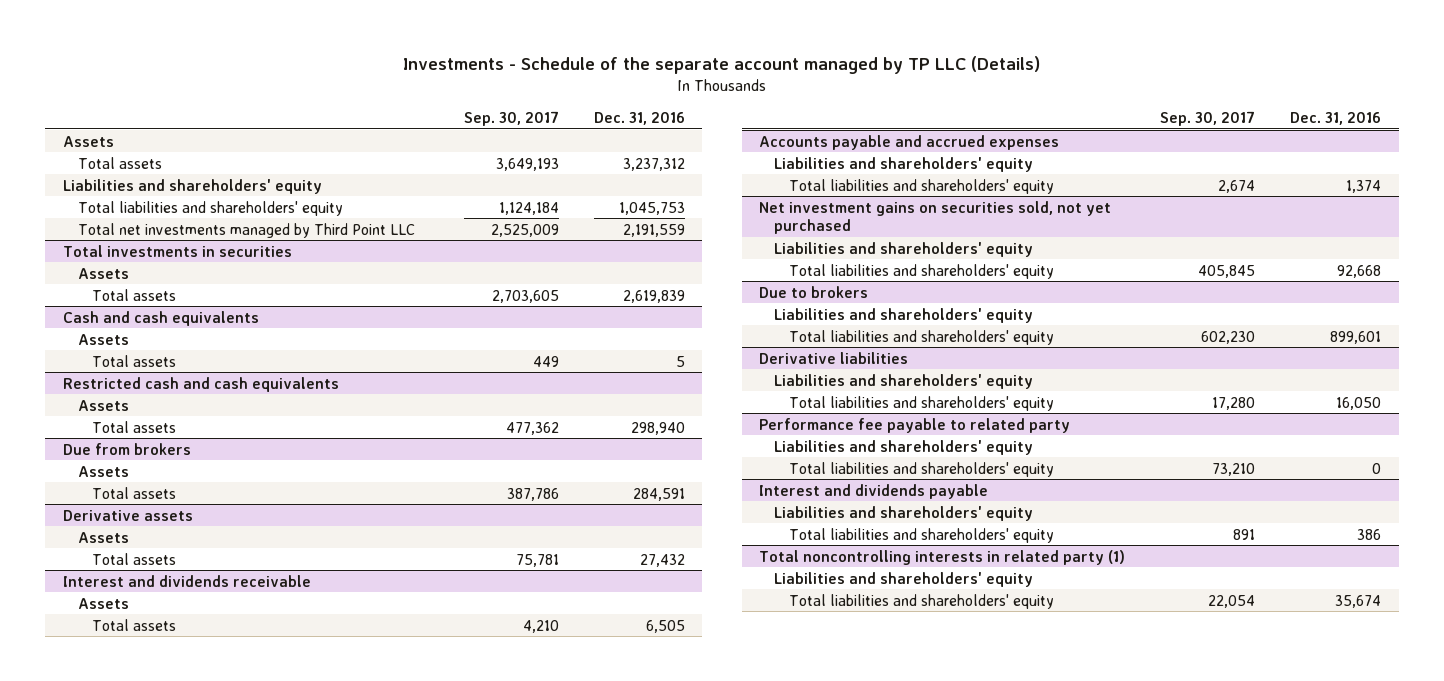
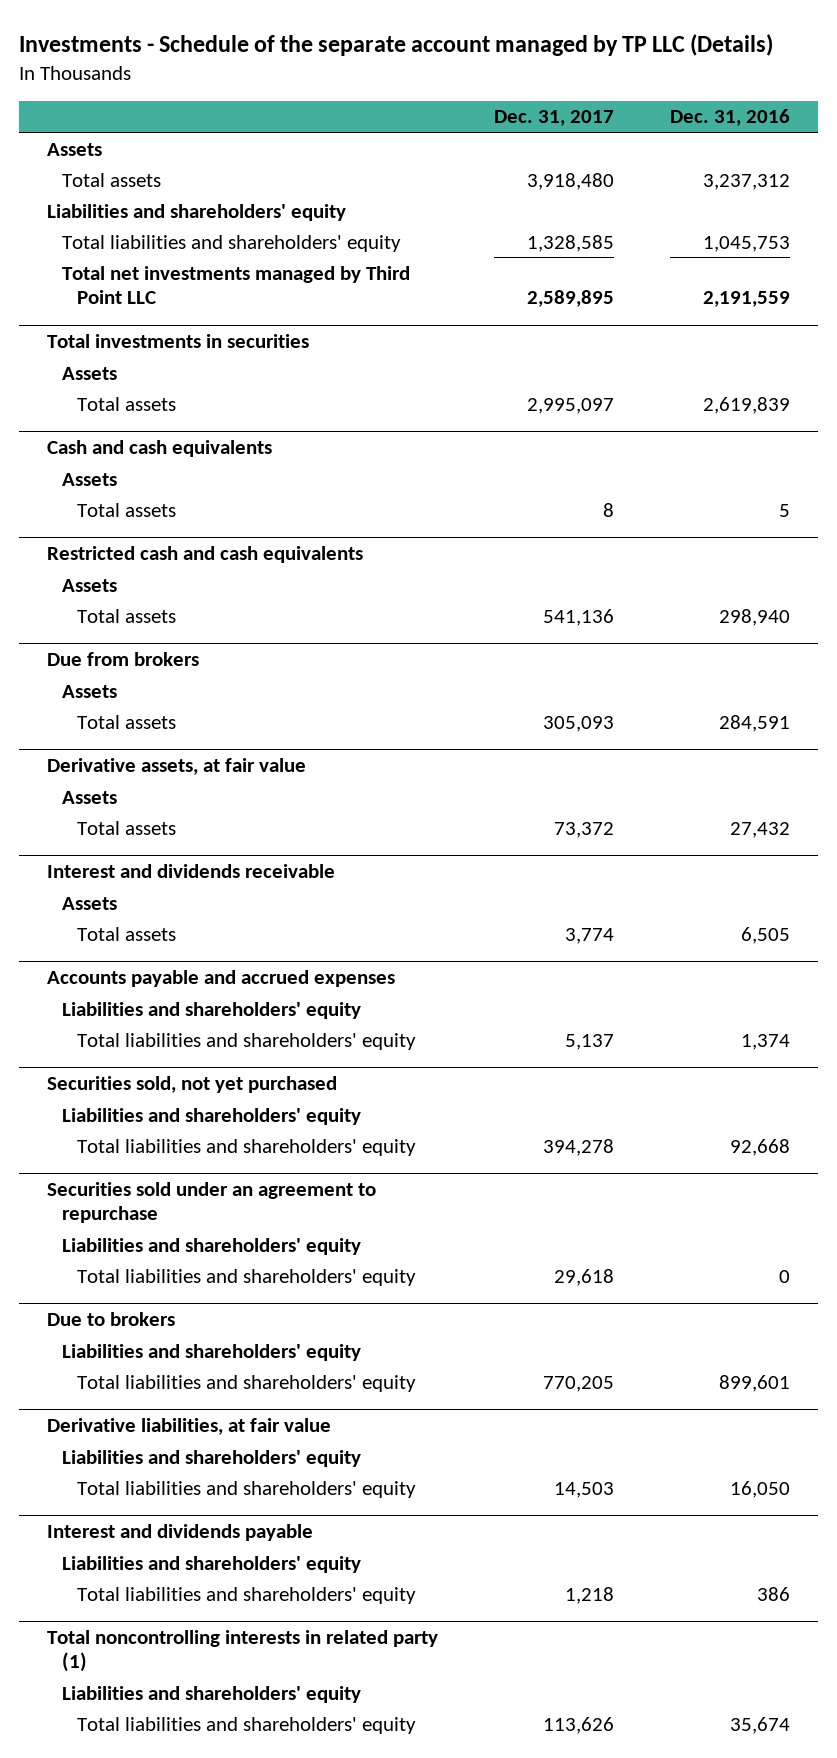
[463,110,559,126] Sep. 30, 2017 -> none
none -> [494,110,615,127] Dec. 31, 2017
[62,509,193,521] Derivative assets -> [47,757,307,775] Derivative assets, at fair value
[759,200,1112,235] Net investment gains on securities sold, not yet purchased -> [47,1075,338,1093] Securities sold, not yet purchased
none -> [47,1181,377,1224] Securities sold under an agreement to repurchase
none -> [61,1237,361,1255] Liabilities and shareholders' equity
none -> [76,1268,416,1286] Total liabilities and shareholders' equity
[759,351,909,364] Derivative liabilities -> [47,1417,332,1435] Derivative liabilities, at fair value
[759,417,1071,433] Performance fee payable to related party -> none
[773,439,1033,455] Liabilities and shareholders' equity -> none
[788,461,1054,477] Total liabilities and shareholders' equity -> none

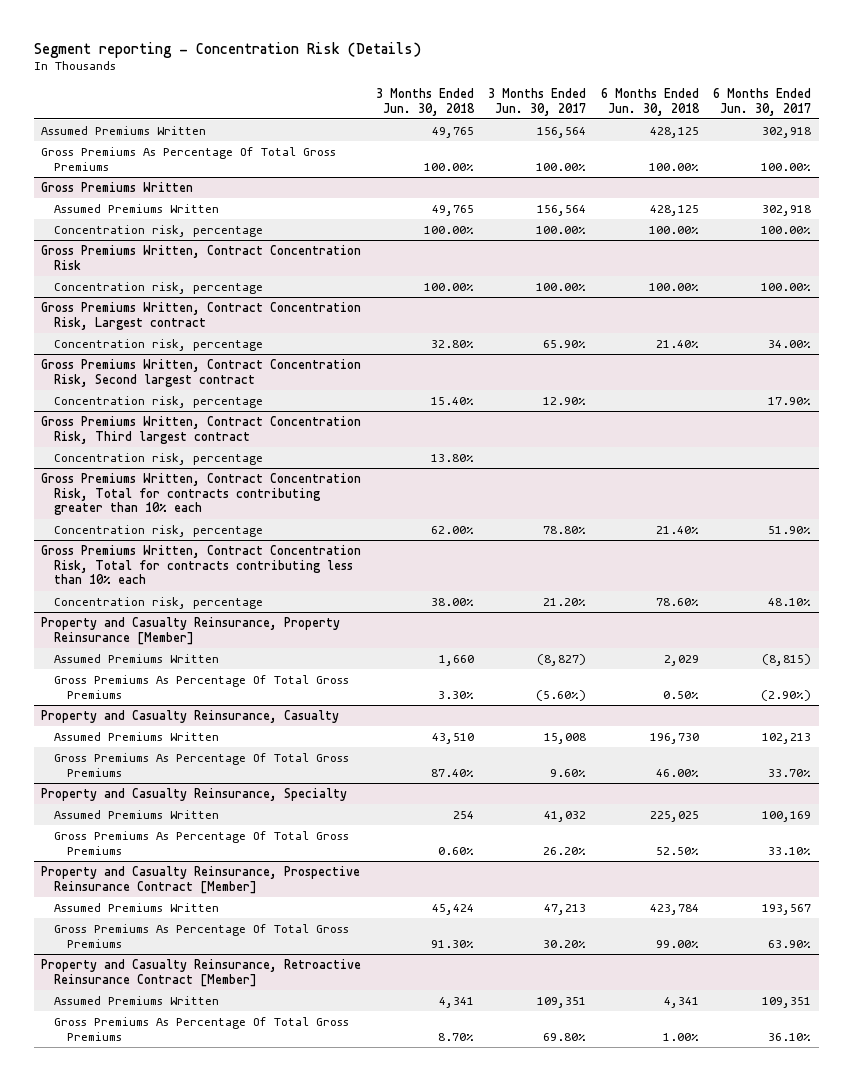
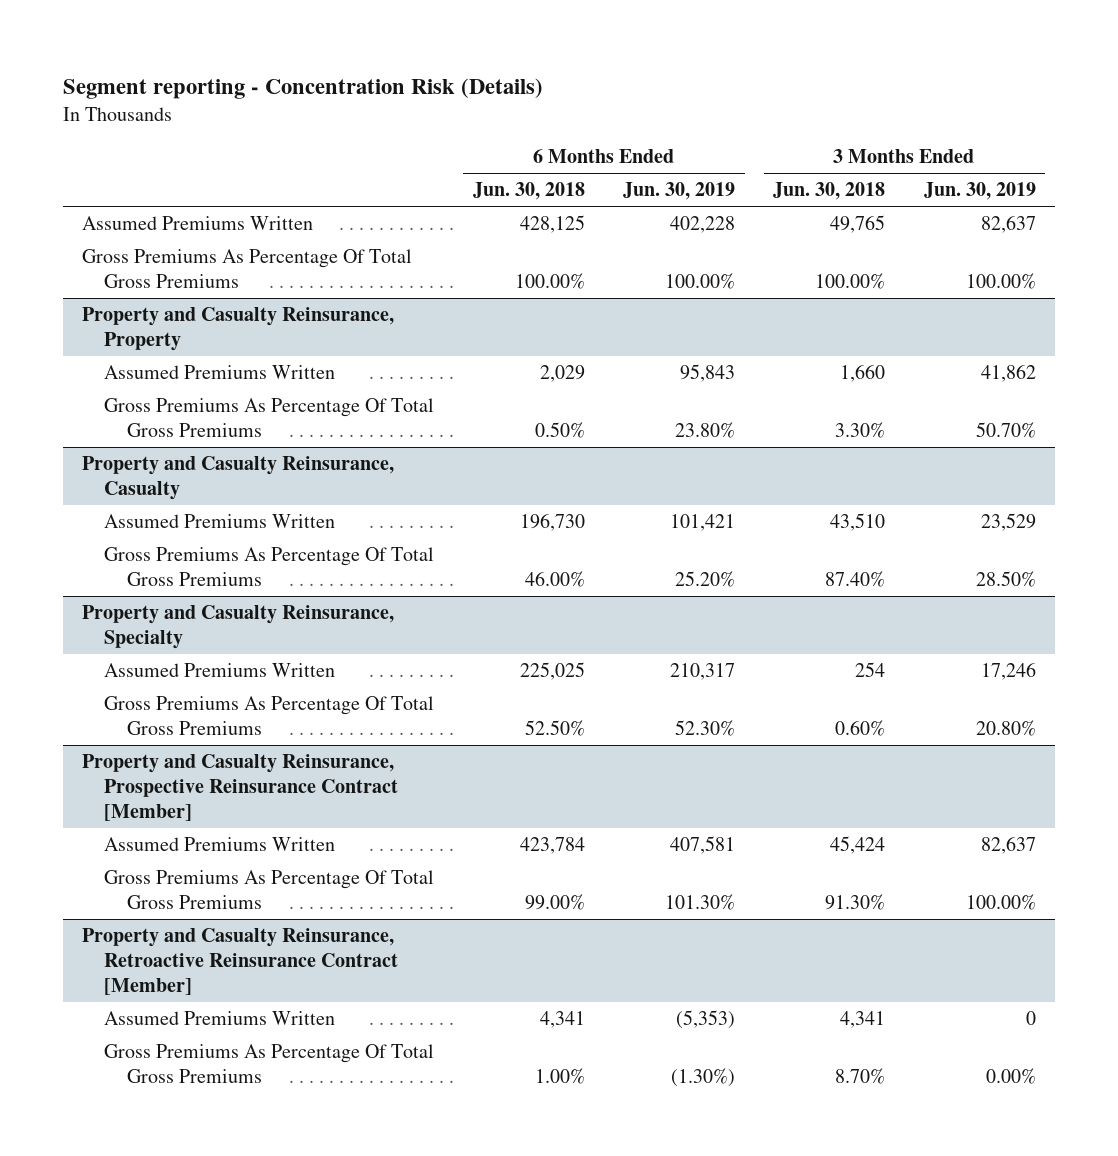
[488,87,587,116] 3 Months Ended Jun. 30, 2017 -> none
[713,87,812,116] 6 Months Ended Jun. 30, 2017 -> none
none -> [623,182,736,201] Jun. 30, 2019
none -> [923,182,1036,201] Jun. 30, 2019
[41,181,194,192] Gross Premiums Written -> none
[54,203,220,213] Assumed Premiums Written -> none
[54,224,264,237] Concentration risk, percentage -> none
[41,244,362,270] Gross Premiums Written, Contract Concentration Risk -> none
[54,281,264,294] Concentration risk, percentage -> none
[41,301,362,330] Gross Premiums Written, Contract Concentration Risk, Largest contract -> none
[54,338,264,351] Concentration risk, percentage -> none
[41,358,362,387] Gross Premiums Written, Contract Concentration Risk, Second largest contract -> none
[54,395,264,408] Concentration risk, percentage -> none
[41,415,362,444] Gross Premiums Written, Contract Concentration Risk, Third largest contract -> none
[54,452,264,465] Concentration risk, percentage -> none
[41,472,362,516] Gross Premiums Written, Contract Concentration Risk, Total for contracts contributing greater than 10% each -> none
[54,524,264,537] Concentration risk, percentage -> none
[41,544,362,585] Gross Premiums Written, Contract Concentration Risk, Total for contracts contributing less than 10% each -> none
[54,596,264,609] Concentration risk, percentage -> none
[41,616,341,645] Property and Casualty Reinsurance, Property Reinsurance [Member] -> [82,307,395,352] Property and Casualty Reinsurance, Property

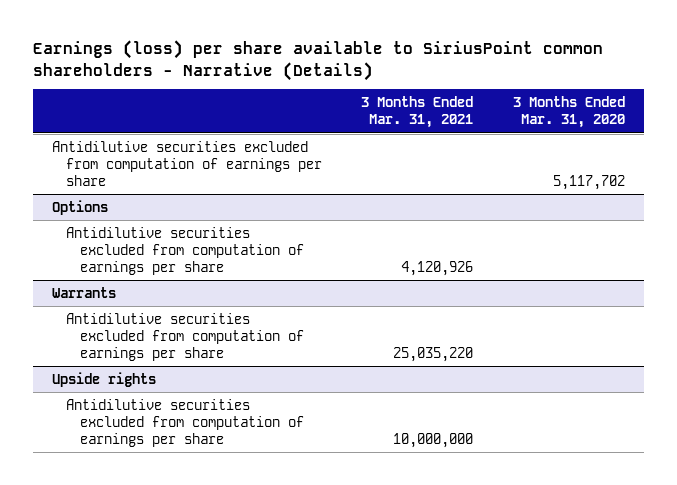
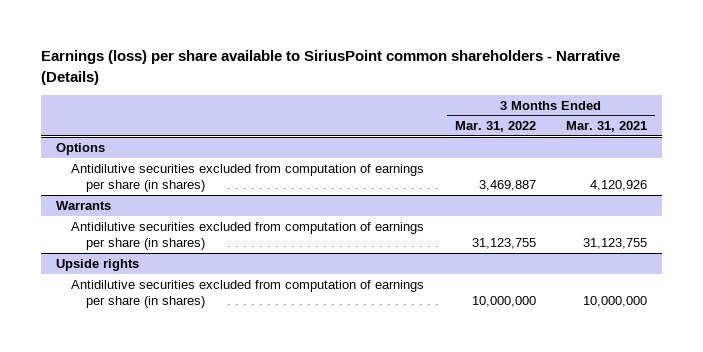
[512,96,625,129] 3 Months Ended Mar. 31, 2020 -> none
none -> [454,121,536,133] Mar. 31, 2022
[52,140,323,186] Antidilutive securities excluded from computation of earnings per share -> none
[66,226,305,275] Antidilutive securities excluded from computation of earnings per share -> [70,163,424,193] Antidilutive securities excluded from computation of earnings per share (in shares)
[66,312,305,361] Antidilutive securities excluded from computation of earnings per share -> [70,221,424,251] Antidilutive securities excluded from computation of earnings per share (in shares)
[393,346,474,362] 25,035,220 -> [583,238,648,250] 31,123,755
[66,398,305,447] Antidilutive securities excluded from computation of earnings per share -> [70,279,424,309] Antidilutive securities excluded from computation of earnings per share (in shares)

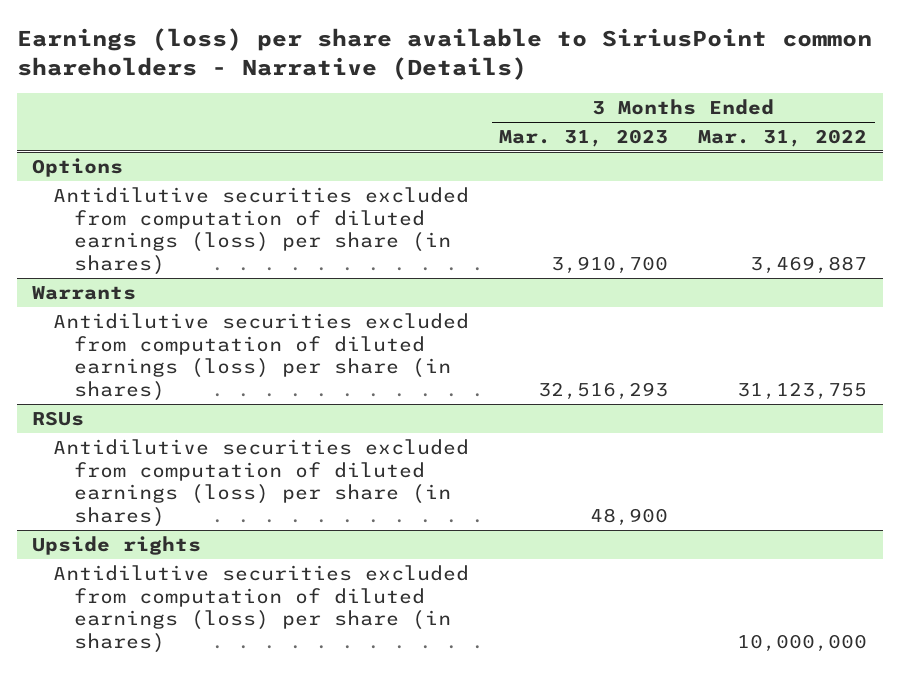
[566,121,648,133] Mar. 31, 2021 -> none
none -> [499,128,669,147] Mar. 31, 2023
[70,163,424,193] Antidilutive securities excluded from computation of earnings per share (in shares) -> [53,186,470,276] Antidilutive securities excluded from computation of diluted earnings (loss) per share (in shares)
[70,221,424,251] Antidilutive securities excluded from computation of earnings per share (in shares) -> [53,312,470,402] Antidilutive securities excluded from computation of diluted earnings (loss) per share (in shares)
none -> [32,410,85,426] RSUs
none -> [53,438,470,528] Antidilutive securities excluded from computation of diluted earnings (loss) per share (in shares)
[70,279,424,309] Antidilutive securities excluded from computation of earnings per share (in shares) -> [53,564,470,654] Antidilutive securities excluded from computation of diluted earnings (loss) per share (in shares)

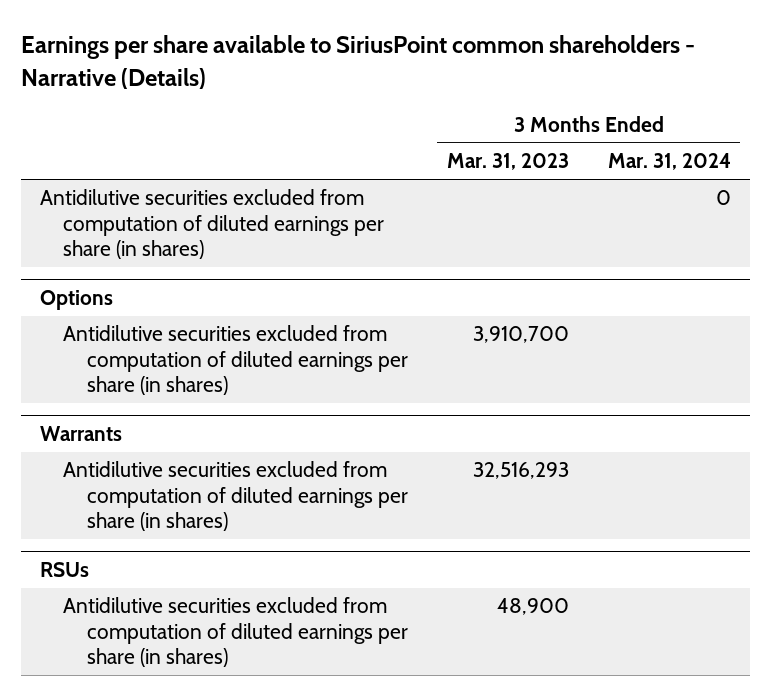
[17,28,873,80] Earnings (loss) per share available to SiriusPoint common shareholders - Narrative (Details) -> [20,35,695,89] Earnings per share available to SiriusPoint common shareholders - Narrative (Details)
[698,128,868,147] Mar. 31, 2022 -> none
none -> [607,153,731,171] Mar. 31, 2024
none -> [40,189,385,259] Antidilutive securities excluded from computation of diluted earnings per share (in shares)
[53,186,470,276] Antidilutive securities excluded from computation of diluted earnings (loss) per share (in shares) -> [63,325,408,395] Antidilutive securities excluded from computation of diluted earnings per share (in shares)
[53,312,470,402] Antidilutive securities excluded from computation of diluted earnings (loss) per share (in shares) -> [63,461,408,531] Antidilutive securities excluded from computation of diluted earnings per share (in shares)
[32,535,202,555] Upside rights -> none
[53,564,470,654] Antidilutive securities excluded from computation of diluted earnings (loss) per share (in shares) -> none
[53,438,470,528] Antidilutive securities excluded from computation of diluted earnings (loss) per share (in shares) -> [63,597,408,667] Antidilutive securities excluded from computation of diluted earnings per share (in shares)

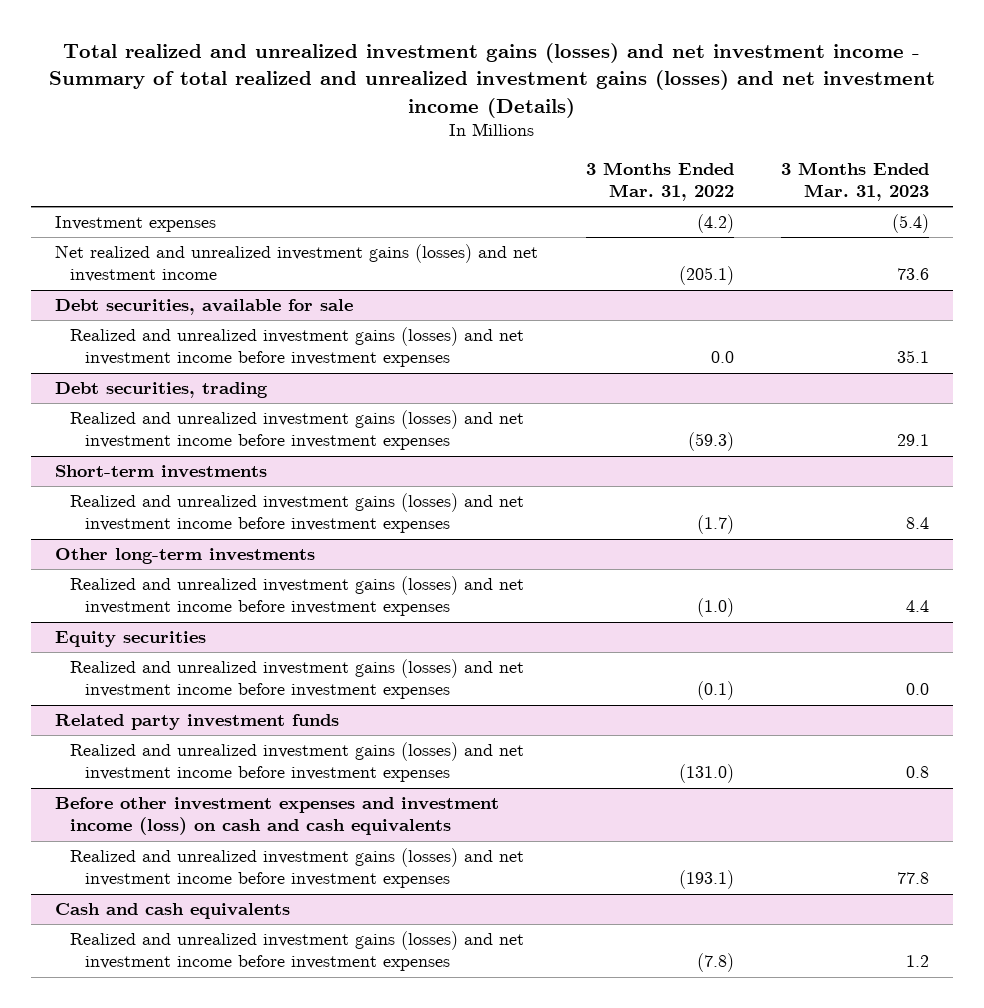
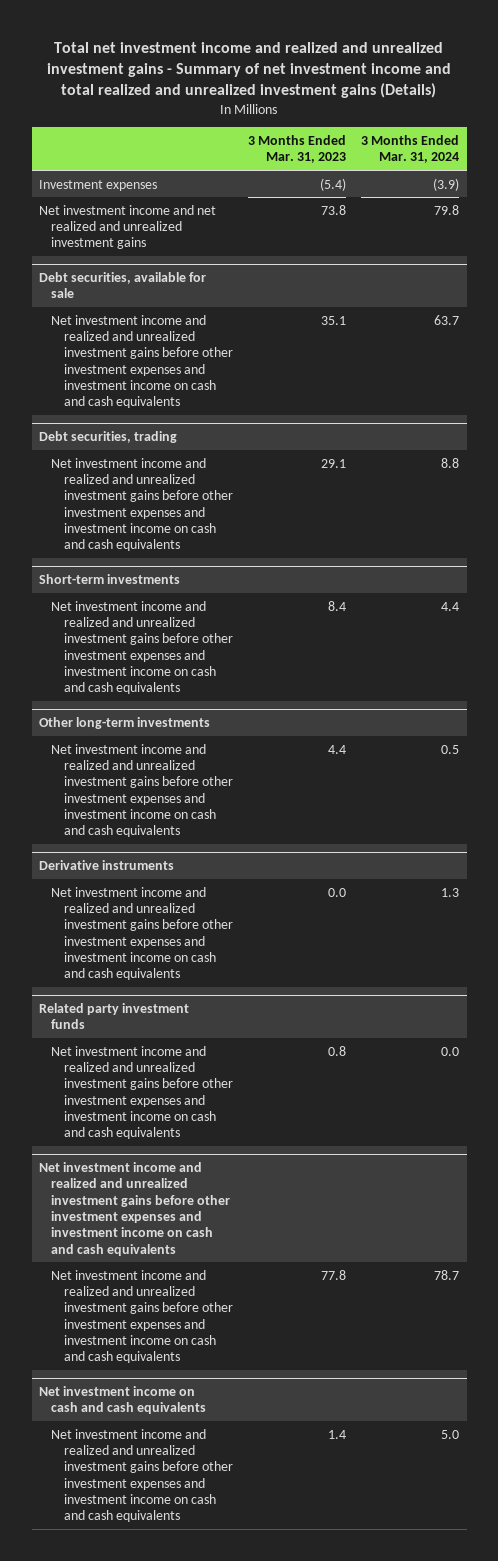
[49,43,936,118] Total realized and unrealized investment gains (losses) and net investment income - Summary of total realized and unrealized investment gains (losses) and net investment income (Details) -> [47,41,452,99] Total net investment income and realized and unrealized investment gains - Summary of net investment income and total realized and unrealized investment gains (Details)
[585,161,734,202] 3 Months Ended Mar. 31, 2022 -> none
none -> [361,135,460,164] 3 Months Ended Mar. 31, 2024
[54,244,538,283] Net realized and unrealized investment gains (losses) and net investment income -> [39,204,217,250] Net investment income and net realized and unrealized investment gains
[897,268,930,281] 73.6 -> [320,204,346,215] 73.8
[69,327,524,368] Realized and unrealized investment gains (losses) and net investment income before investment expenses -> [51,314,233,409] Net investment income and realized and unrealized investment gains before other investment expenses and investment income on cash and cash equivalents
[69,410,524,451] Realized and unrealized investment gains (losses) and net investment income before investment expenses -> [51,457,233,552] Net investment income and realized and unrealized investment gains before other investment expenses and investment income on cash and cash equivalents
[69,493,524,534] Realized and unrealized investment gains (losses) and net investment income before investment expenses -> [51,600,233,695] Net investment income and realized and unrealized investment gains before other investment expenses and investment income on cash and cash equivalents
[54,631,206,648] Equity securities -> none
[69,576,524,617] Realized and unrealized investment gains (losses) and net investment income before investment expenses -> [51,743,233,838] Net investment income and realized and unrealized investment gains before other investment expenses and investment income on cash and cash equivalents
none -> [39,859,175,870] Derivative instruments
[69,659,524,700] Realized and unrealized investment gains (losses) and net investment income before investment expenses -> [51,886,233,981] Net investment income and realized and unrealized investment gains before other investment expenses and investment income on cash and cash equivalents
[69,742,524,783] Realized and unrealized investment gains (losses) and net investment income before investment expenses -> [51,1045,233,1140] Net investment income and realized and unrealized investment gains before other investment expenses and investment income on cash and cash equivalents
[54,797,499,836] Before other investment expenses and investment income (loss) on cash and cash equivalents -> [39,1161,231,1256] Net investment income and realized and unrealized investment gains before other investment expenses and investment income on cash and cash equivalents
[69,848,524,889] Realized and unrealized investment gains (losses) and net investment income before investment expenses -> [51,1269,233,1364] Net investment income and realized and unrealized investment gains before other investment expenses and investment income on cash and cash equivalents
[54,903,290,920] Cash and cash equivalents -> [39,1385,207,1415] Net investment income on cash and cash equivalents
[69,931,524,972] Realized and unrealized investment gains (losses) and net investment income before investment expenses -> [51,1428,233,1523] Net investment income and realized and unrealized investment gains before other investment expenses and investment income on cash and cash equivalents
[906,955,930,968] 1.2 -> [327,1429,346,1439] 1.4

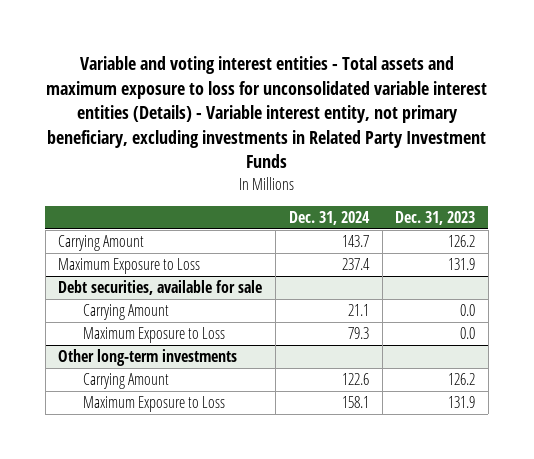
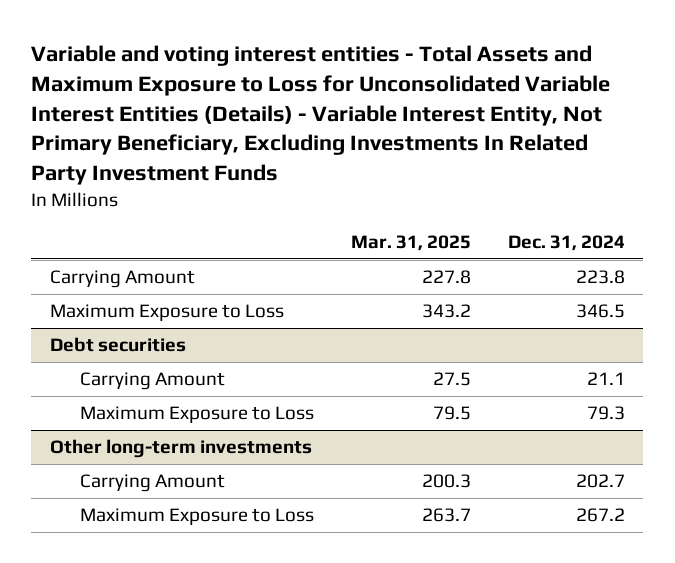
[45,55,487,169] Variable and voting interest entities - Total assets and maximum exposure to loss for unconsolidated variable interest entities (Details) - Variable interest entity, not primary beneficiary, excluding investments in Related Party Investment Funds -> [31,45,611,186] Variable and voting interest entities - Total Assets and Maximum Exposure to Loss for Unconsolidated Variable Interest Entities (Details) - Variable Interest Entity, Not Primary Beneficiary, Excluding Investments In Related Party Investment Funds
[395,210,476,225] Dec. 31, 2023 -> none
none -> [350,235,471,252] Mar. 31, 2025
[341,235,369,248] 143.7 -> [575,270,625,285] 223.8
[341,258,370,271] 237.4 -> [575,304,625,319] 346.5
[58,280,263,296] Debt securities, available for sale -> [49,337,186,353] Debt securities
[341,373,369,386] 122.6 -> [575,474,625,489] 202.7
[341,396,369,409] 158.1 -> [575,508,625,523] 267.2

